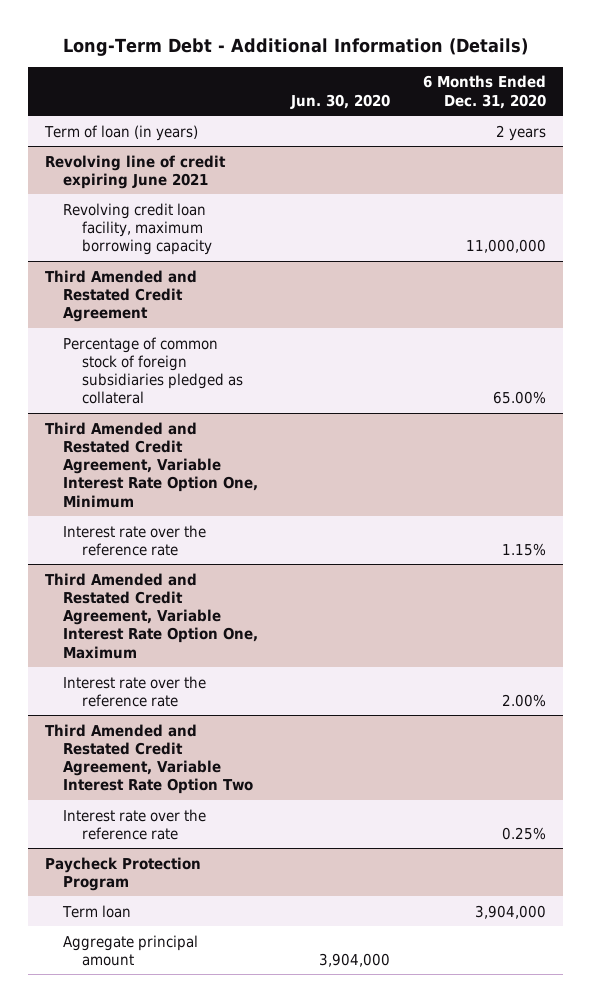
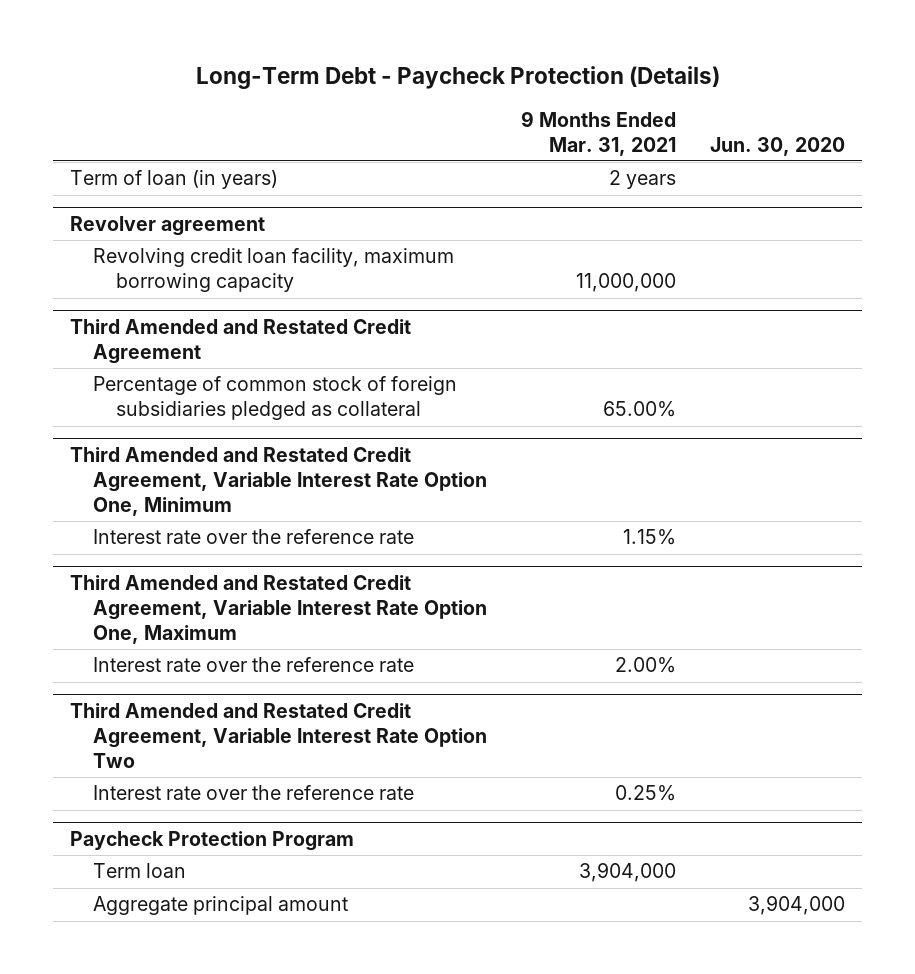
[63,37,529,56] Long-Term Debt - Additional Information (Details) -> [195,65,720,89] Long-Term Debt - Paycheck Protection (Details)
[423,75,547,109] 6 Months Ended Dec. 31, 2020 -> none
none -> [521,110,677,156] 9 Months Ended Mar. 31, 2021
[44,154,226,189] Revolving line of credit expiring June 2021 -> [70,215,266,236] Revolver agreement

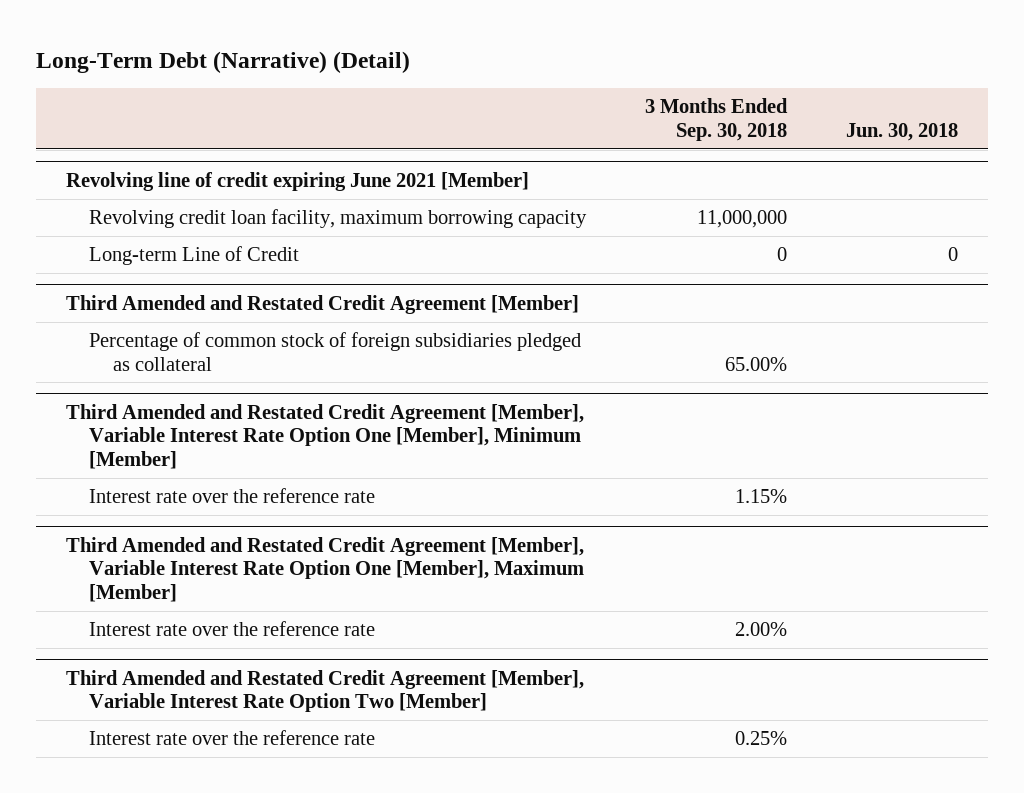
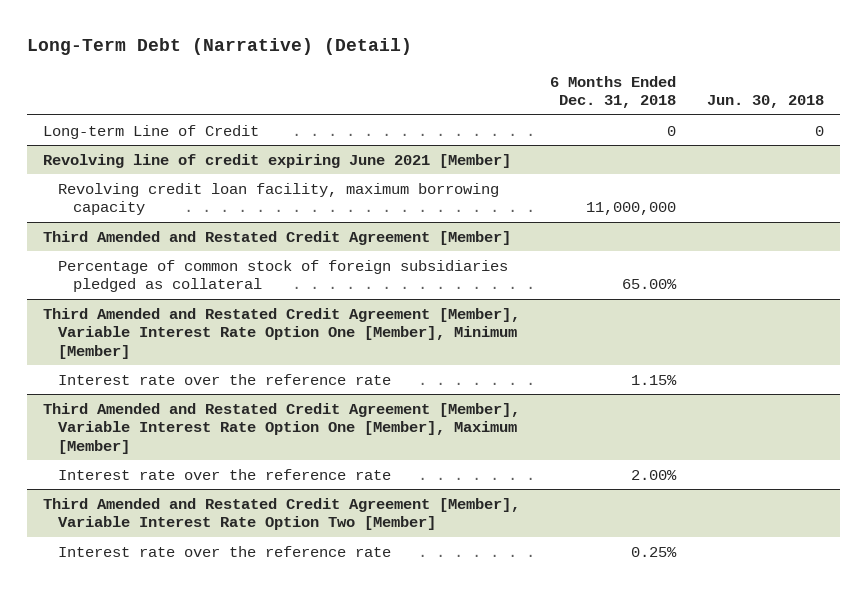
[645,98,789,141] 3 Months Ended Sep. 30, 2018 -> none
none -> [550,75,677,109] 6 Months Ended Dec. 31, 2018
none -> [42,124,259,139] Long-term Line of Credit
[89,245,300,265] Long-term Line of Credit -> none

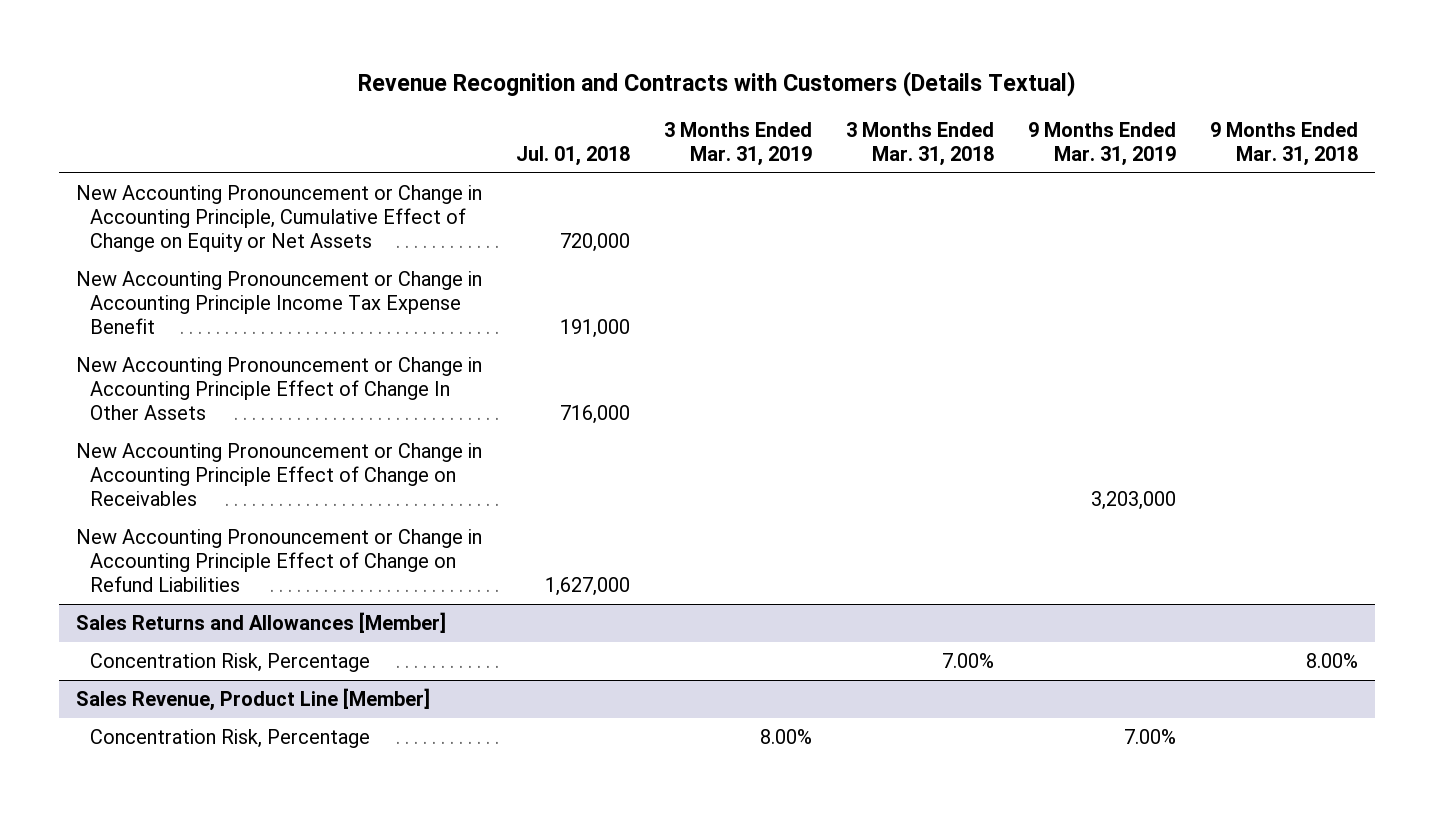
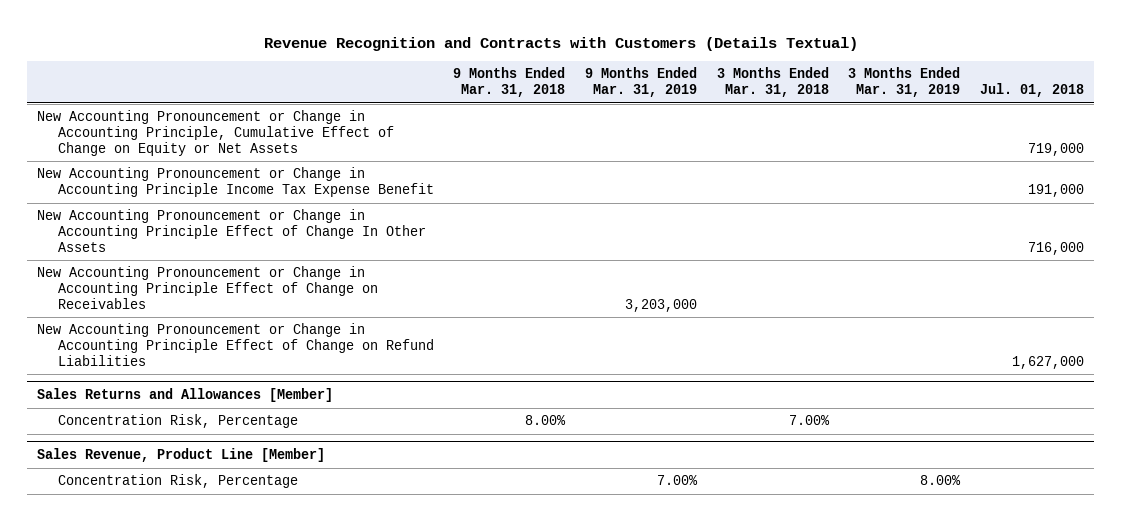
[560,232,631,252] 720,000 -> [1028,142,1085,156] 719,000

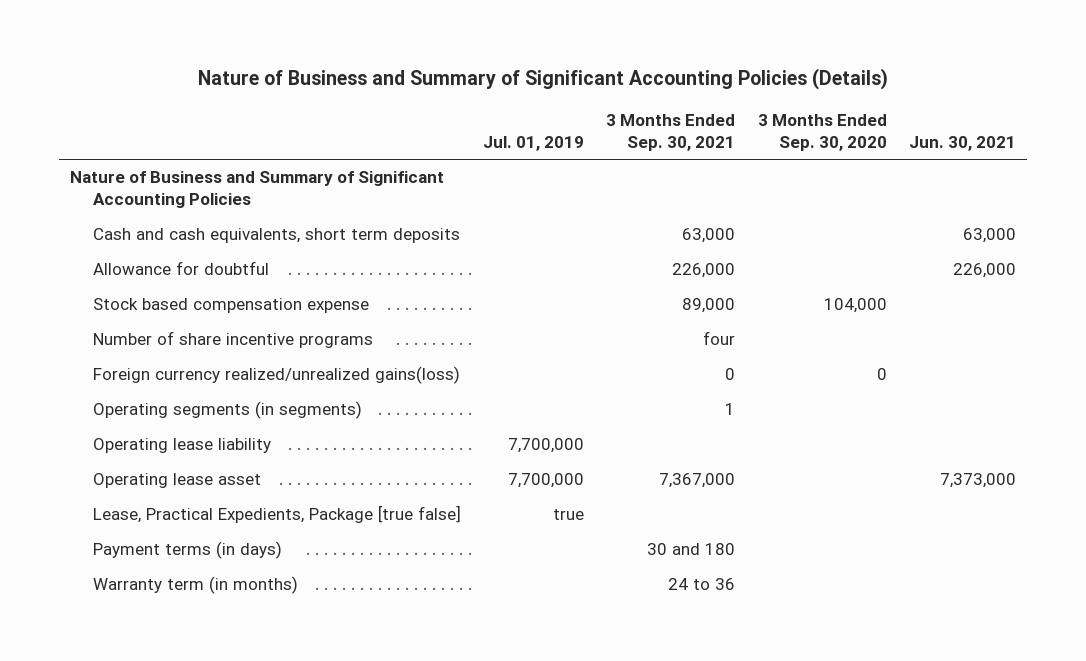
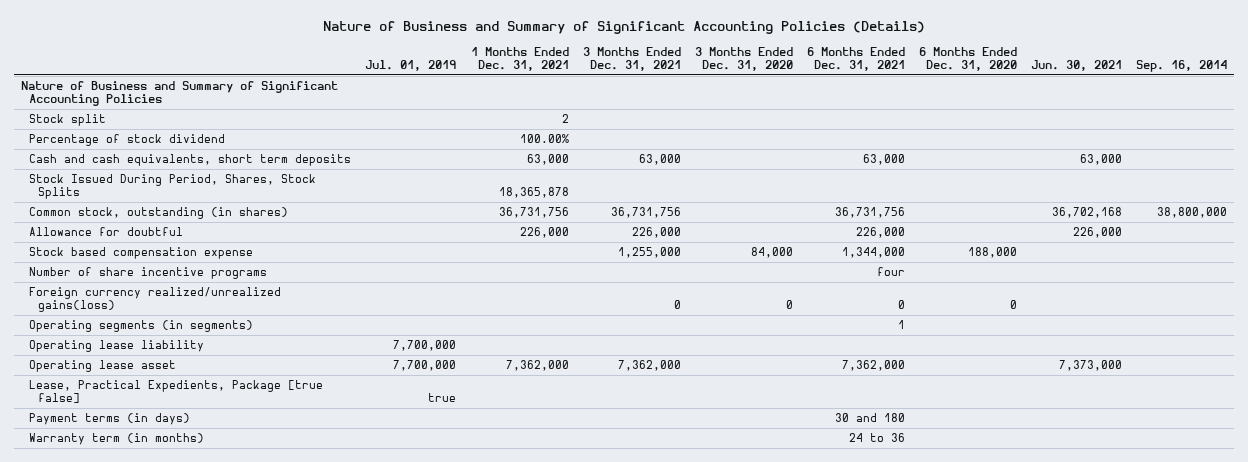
[606,113,736,151] 3 Months Ended Sep. 30, 2021 -> none
[757,113,887,151] 3 Months Ended Sep. 30, 2020 -> none
none -> [470,47,569,71] 1 Months Ended Dec. 31, 2021
none -> [582,47,681,71] 3 Months Ended Dec. 31, 2021
none -> [694,47,793,71] 3 Months Ended Dec. 31, 2020
none -> [806,47,905,71] 6 Months Ended Dec. 31, 2021
none -> [919,47,1018,71] 6 Months Ended Dec. 31, 2020
none -> [1136,59,1228,72] Sep. 16, 2014
none -> [29,114,107,127] Stock split
none -> [29,134,226,147] Percentage of stock dividend
none -> [29,174,317,199] Stock Issued During Period, Shares, Stock Splits
none -> [29,207,289,220] Common stock, outstanding (in shares)

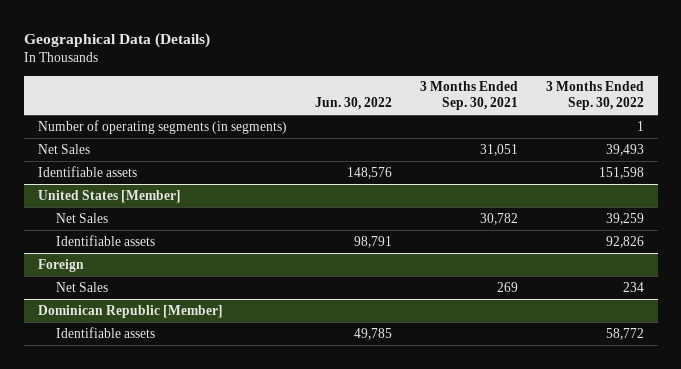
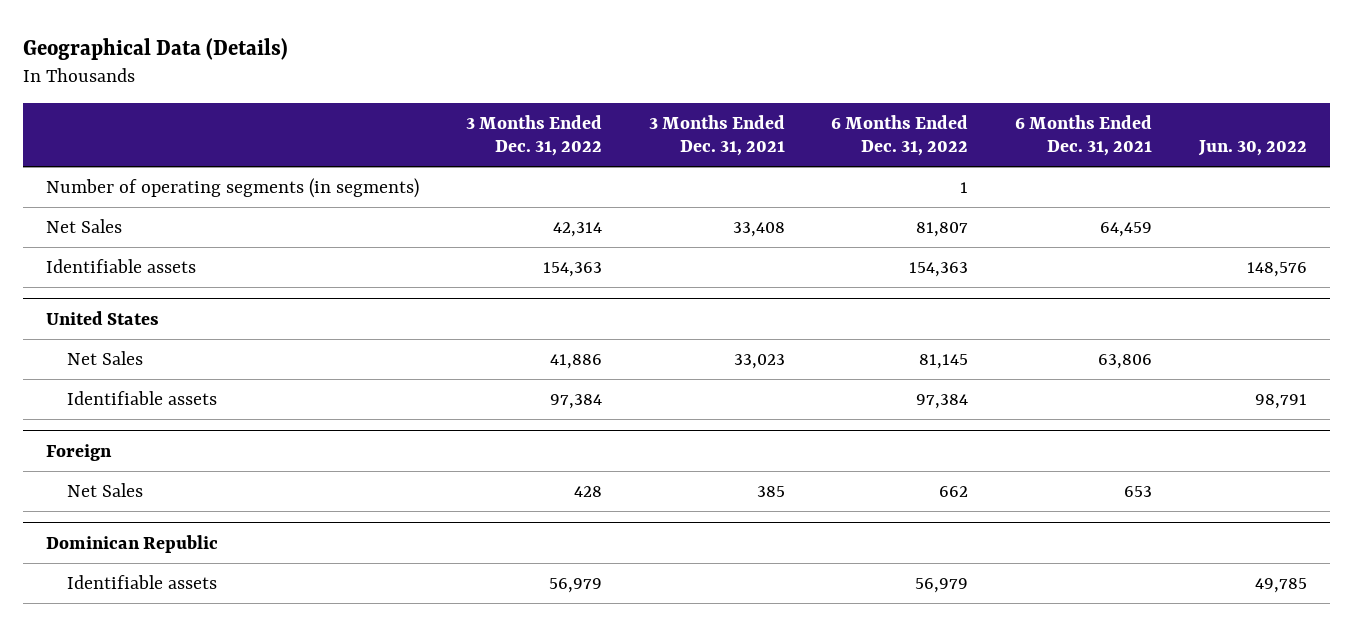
[419,81,518,111] 3 Months Ended Sep. 30, 2021 -> none
[545,81,644,111] 3 Months Ended Sep. 30, 2022 -> none
none -> [466,114,603,157] 3 Months Ended Dec. 31, 2022
none -> [648,114,785,157] 3 Months Ended Dec. 31, 2021
none -> [831,114,969,157] 6 Months Ended Dec. 31, 2022
none -> [1015,114,1153,157] 6 Months Ended Dec. 31, 2021
[37,189,181,203] United States [Member] -> [46,310,160,325] United States
[37,304,223,318] Dominican Republic [Member] -> [46,534,219,553] Dominican Republic

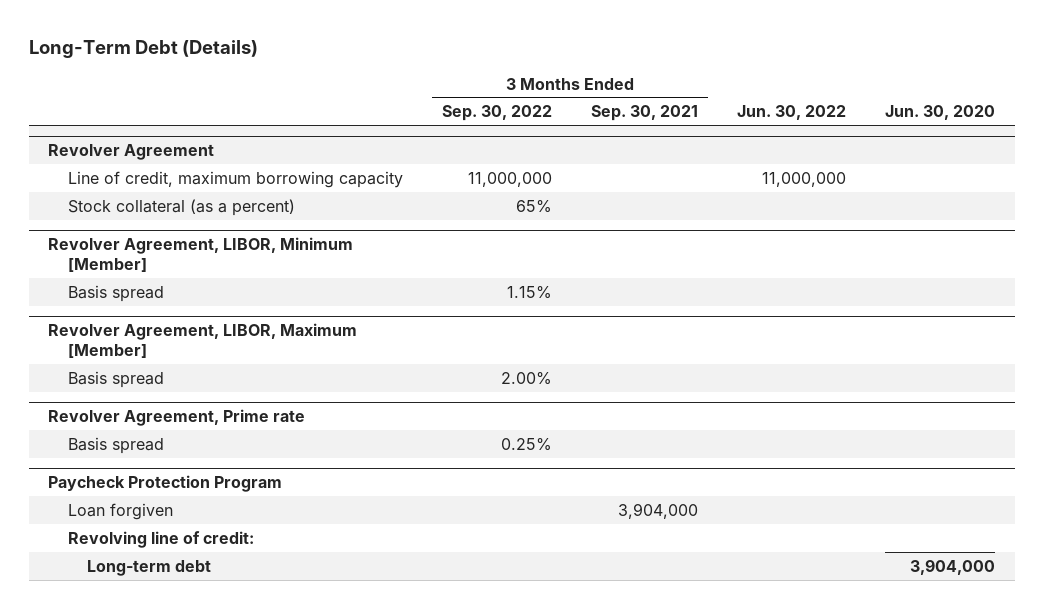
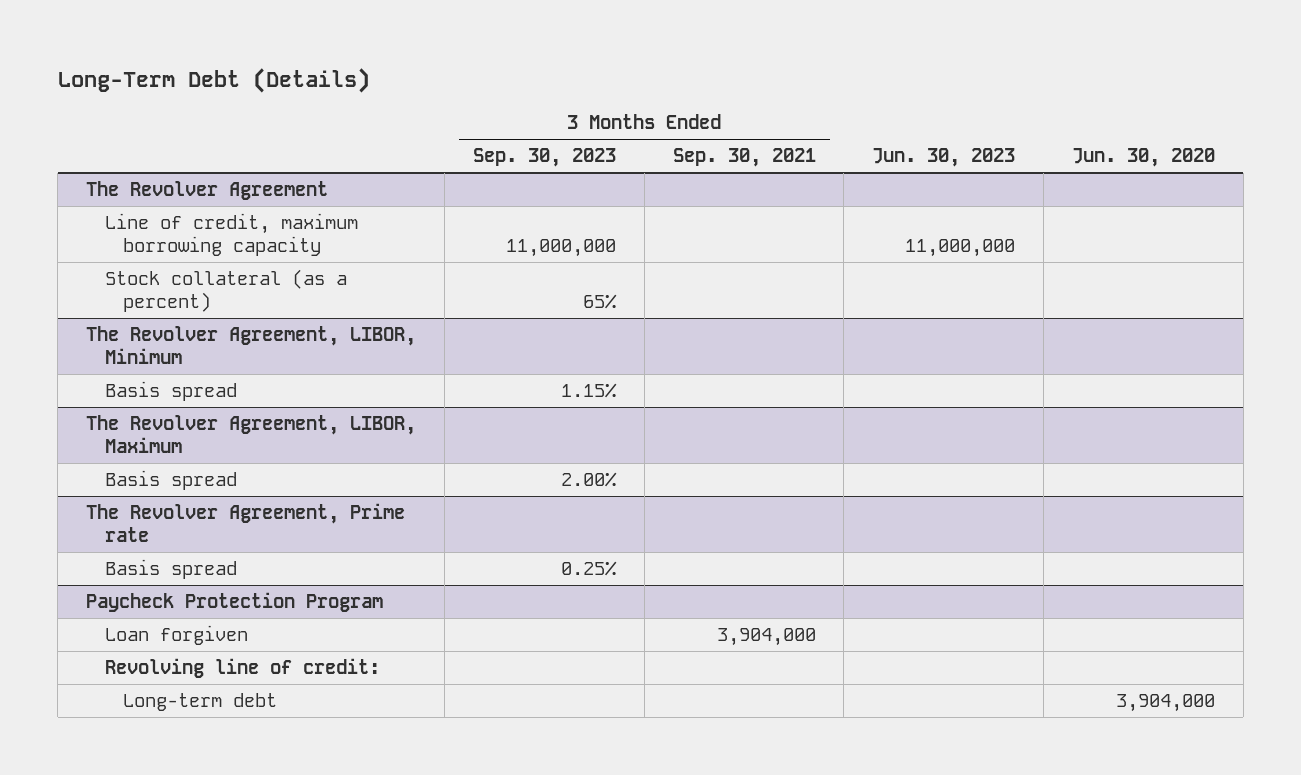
[441,105,552,122] Sep. 30, 2022 -> none
[736,105,846,121] Jun. 30, 2022 -> none
none -> [472,148,616,168] Sep. 30, 2023
none -> [872,148,1016,168] Jun. 30, 2023
[48,143,215,160] Revolver Agreement -> [86,181,329,201] The Revolver Agreement
[48,236,354,272] Revolver Agreement, LIBOR, Minimum [Member] -> [86,326,417,364] The Revolver Agreement, LIBOR, Minimum
[48,322,358,358] Revolver Agreement, LIBOR, Maximum [Member] -> [86,415,417,453] The Revolver Agreement, LIBOR, Maximum
[48,408,306,426] Revolver Agreement, Prime rate -> [86,503,406,542] The Revolver Agreement, Prime rate

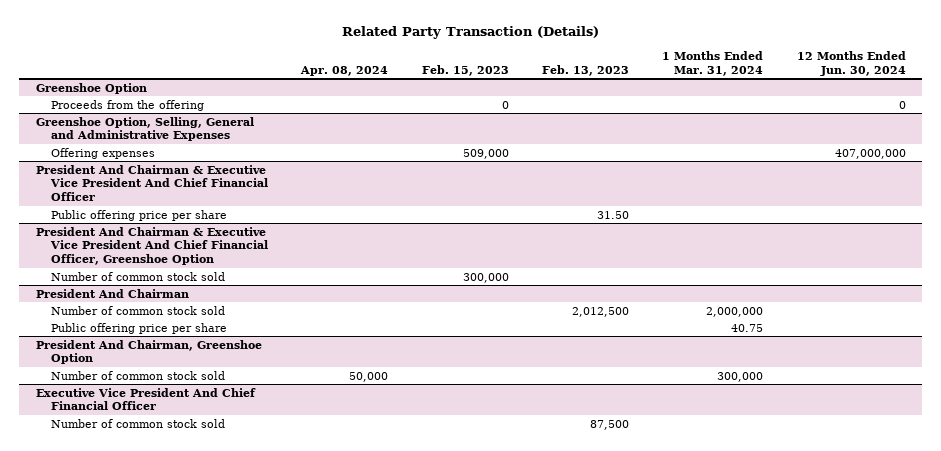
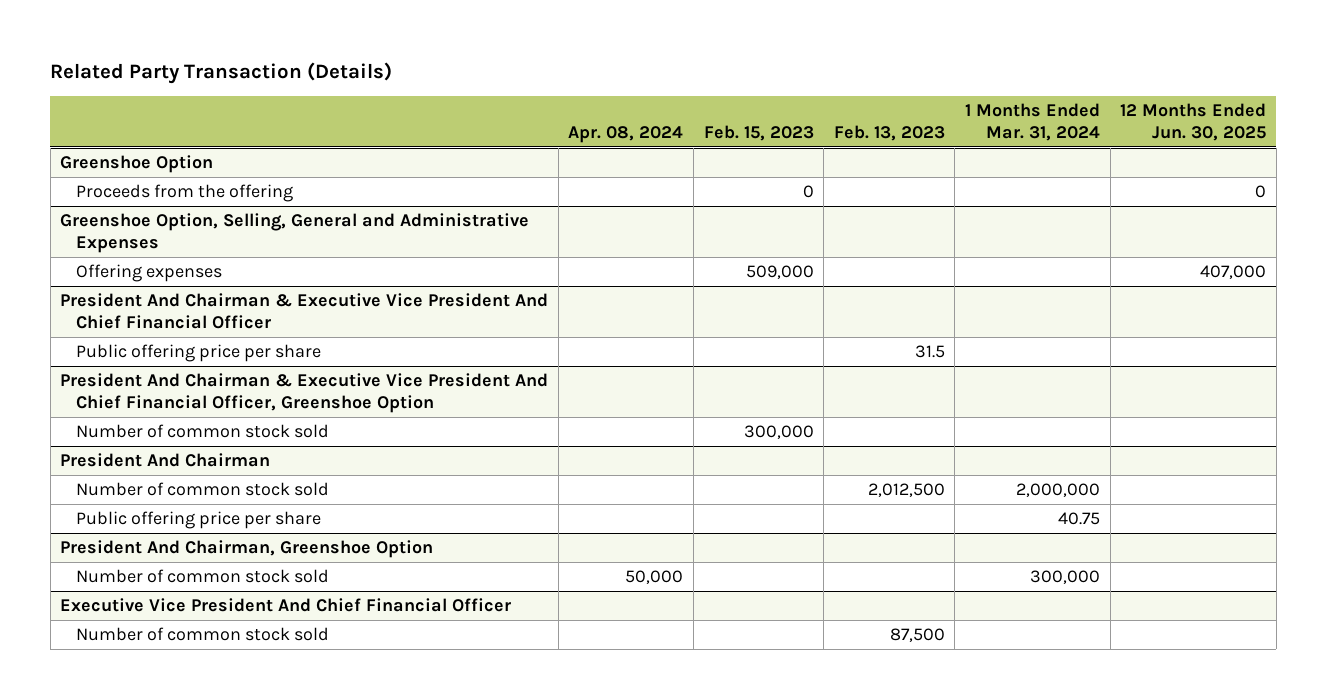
[796,51,906,76] 12 Months Ended Jun. 30, 2024 -> none
none -> [1120,102,1267,141] 12 Months Ended Jun. 30, 2025
[597,210,630,219] 31.50 -> [914,345,945,359] 31.5

